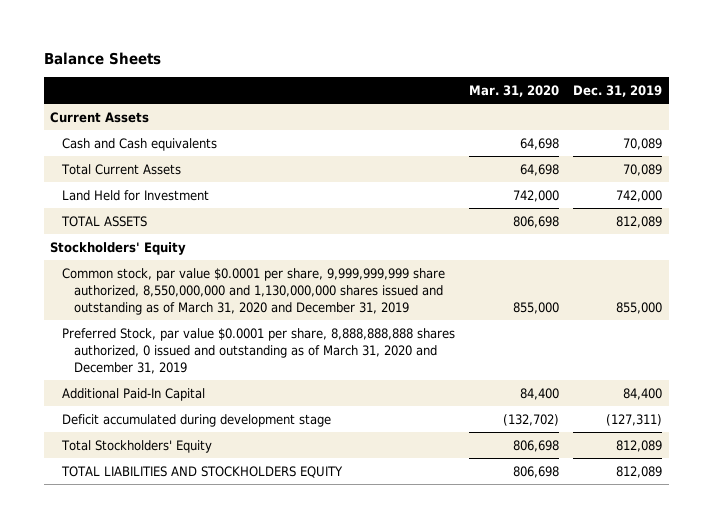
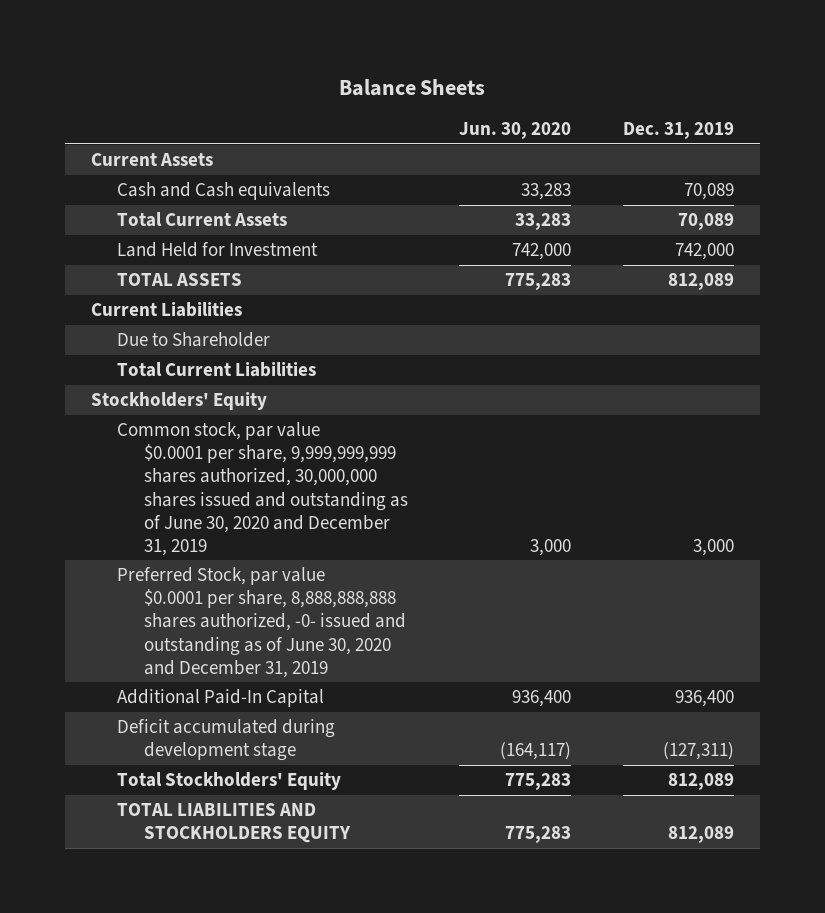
[469,84,560,97] Mar. 31, 2020 -> none
none -> [459,122,572,140] Jun. 30, 2020
none -> [90,302,242,318] Current Liabilities
none -> [117,332,271,348] Due to Shareholder
none -> [117,362,317,378] Total Current Liabilities
[62,267,446,315] Common stock, par value $0.0001 per share, 9,999,999,999 share authorized, 8,550,000,000 and 1,130,000,000 shares issued and outstanding as of March 31, 2020 and December 31, 2019 -> [117,422,408,556] Common stock, par value $0.0001 per share, 9,999,999,999 shares authorized, 30,000,000 shares issued and outstanding as of June 30, 2020 and December 31, 2019
[615,301,662,314] 855,000 -> [692,538,734,556] 3,000
[62,327,456,374] Preferred Stock, par value $0.0001 per share, 8,888,888,888 shares authorized, 0 issued and outstanding as of March 31, 2020 and December 31, 2019 -> [117,567,406,678] Preferred Stock, par value $0.0001 per share, 8,888,888,888 shares authorized, -0- issued and outstanding as of June 30, 2020 and December 31, 2019
[622,387,662,400] 84,400 -> [674,690,734,708] 936,400

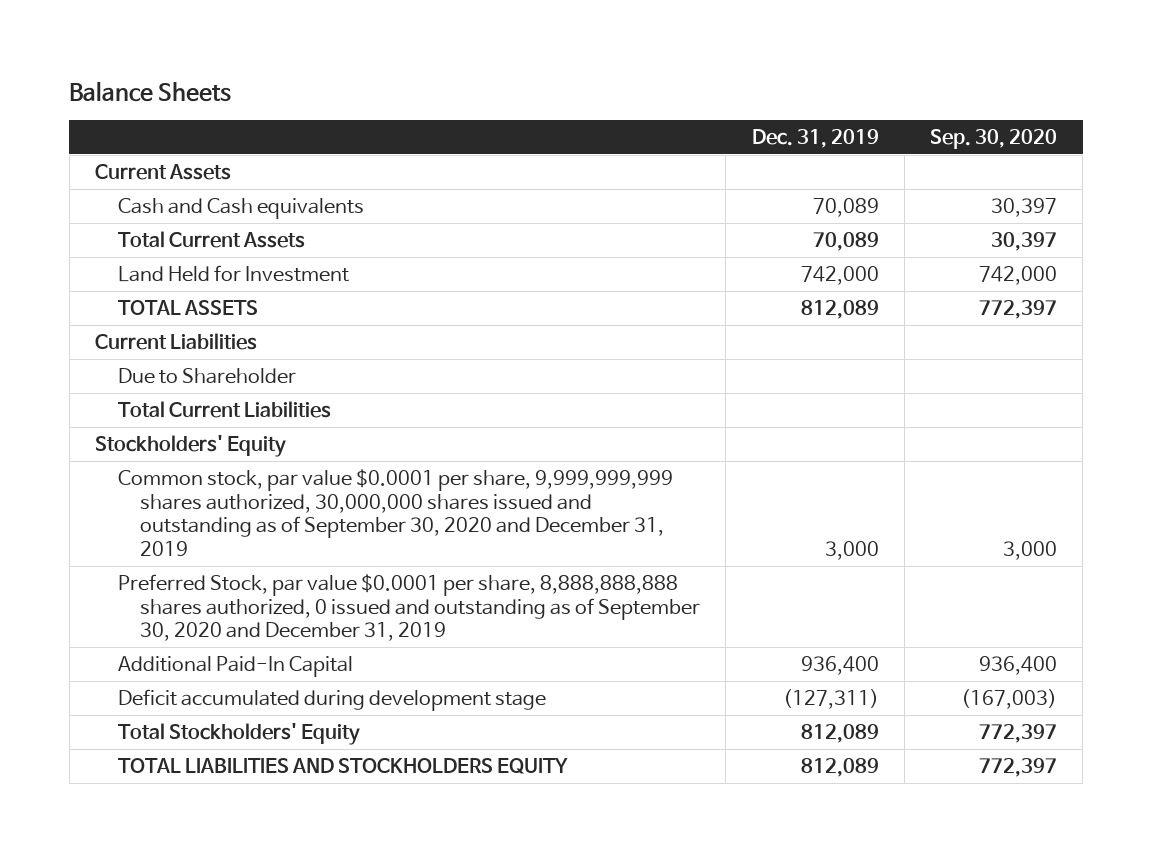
[459,122,572,140] Jun. 30, 2020 -> none
none -> [929,128,1057,149] Sep. 30, 2020
[117,422,408,556] Common stock, par value $0.0001 per share, 9,999,999,999 shares authorized, 30,000,000 shares issued and outstanding as of June 30, 2020 and December 31, 2019 -> [117,469,673,556] Common stock, par value $0.0001 per share, 9,999,999,999 shares authorized, 30,000,000 shares issued and outstanding as of September 30, 2020 and December 31, 2019
[117,567,406,678] Preferred Stock, par value $0.0001 per share, 8,888,888,888 shares authorized, -0- issued and outstanding as of June 30, 2020 and December 31, 2019 -> [117,574,701,642] Preferred Stock, par value $0.0001 per share, 8,888,888,888 shares authorized, 0 issued and outstanding as of September 30, 2020 and December 31, 2019

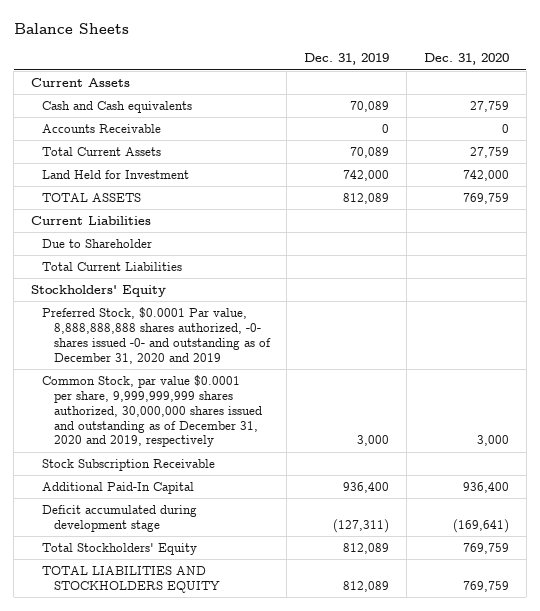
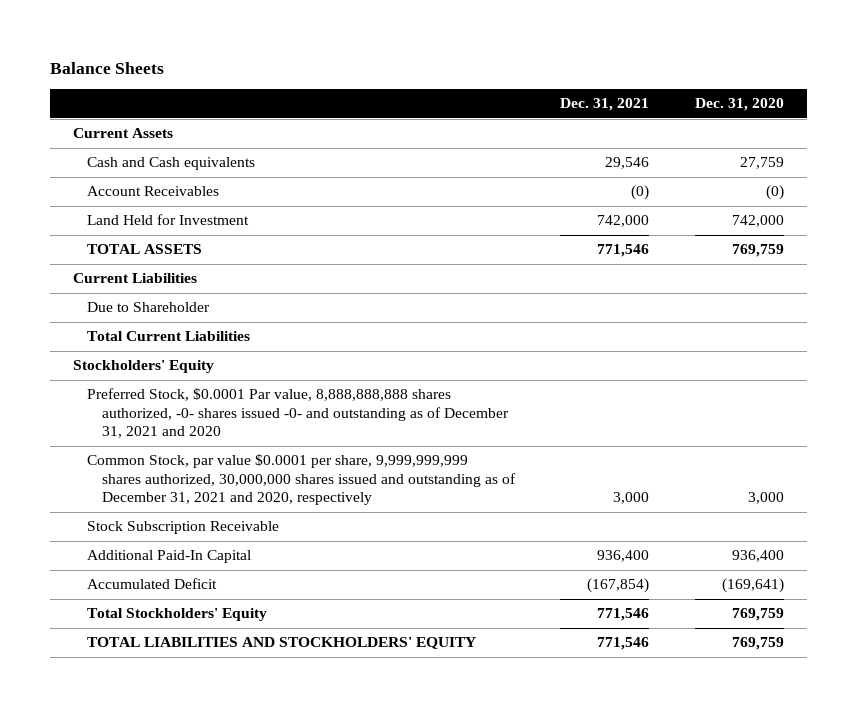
[304,53,390,66] Dec. 31, 2019 -> none
none -> [560,98,650,112] Dec. 31, 2021
[42,123,162,133] Accounts Receivable -> none
[42,146,162,156] Total Current Assets -> none
none -> [87,186,220,197] Account Receivables
[42,306,271,364] Preferred Stock, $0.0001 Par value, 8,888,888,888 shares authorized, -0- shares issued -0- and outstanding as of December 31, 2020 and 2019 -> [87,388,509,439] Preferred Stock, $0.0001 Par value, 8,888,888,888 shares authorized, -0- shares issued -0- and outstanding as of December 31, 2021 and 2020
[42,374,262,448] Common Stock, par value $0.0001 per share, 9,999,999,999 shares authorized, 30,000,000 shares issued and outstanding as of December 31, 2020 and 2019, respectively -> [87,454,516,506] Common Stock, par value $0.0001 per share, 9,999,999,999 shares authorized, 30,000,000 shares issued and outstanding as of December 31, 2021 and 2020, respectively
[42,504,198,532] Deficit accumulated during development stage -> [87,578,218,590] Accumulated Deficit
[42,565,220,593] TOTAL LIABILITIES AND STOCKHOLDERS EQUITY -> [87,637,477,650] TOTAL LIABILITIES AND STOCKHOLDERS' EQUITY

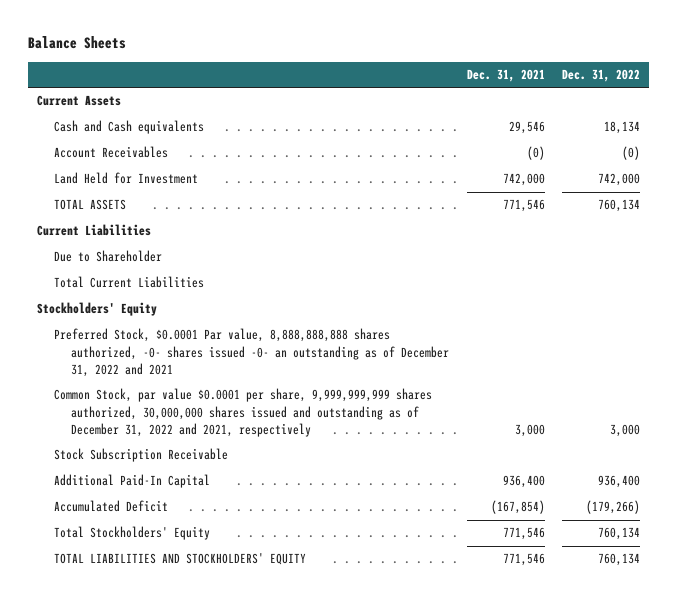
[695,98,785,112] Dec. 31, 2020 -> none
none -> [562,69,641,83] Dec. 31, 2022
[87,388,509,439] Preferred Stock, $0.0001 Par value, 8,888,888,888 shares authorized, -0- shares issued -0- and outstanding as of December 31, 2021 and 2020 -> [53,328,449,377] Preferred Stock, $0.0001 Par value, 8,888,888,888 shares authorized, -0- shares issued -0- an outstanding as of December 31, 2022 and 2021
[87,454,516,506] Common Stock, par value $0.0001 per share, 9,999,999,999 shares authorized, 30,000,000 shares issued and outstanding as of December 31, 2021 and 2020, respectively -> [53,388,432,437] Common Stock, par value $0.0001 per share, 9,999,999,999 shares authorized, 30,000,000 shares issued and outstanding as of December 31, 2022 and 2021, respectively

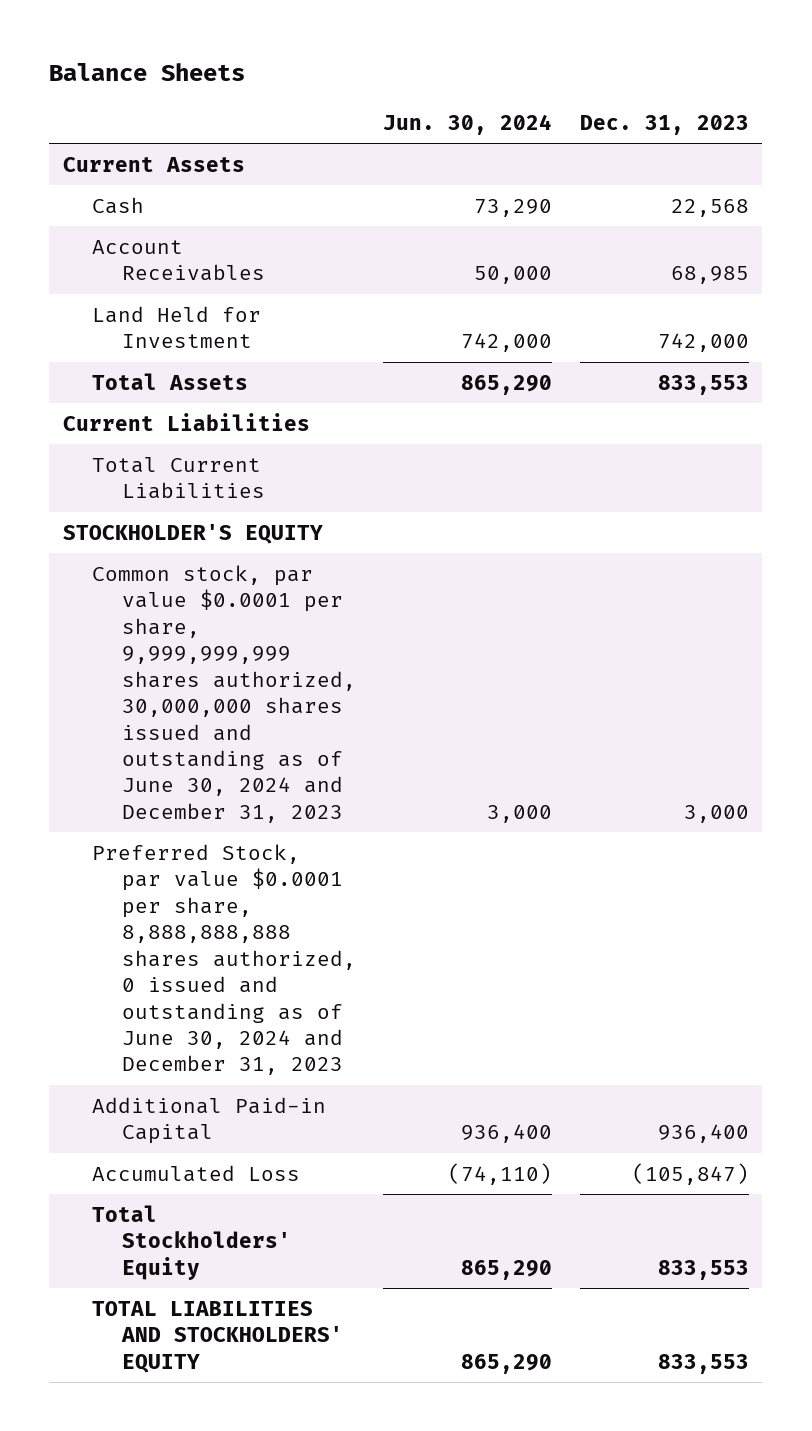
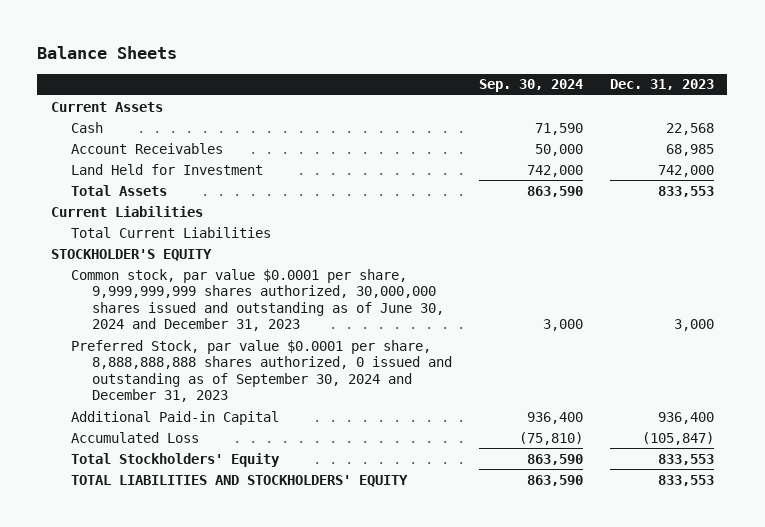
[383,113,553,135] Jun. 30, 2024 -> none
none -> [478,79,583,93] Sep. 30, 2024
[92,843,356,1076] Preferred Stock, par value $0.0001 per share, 8,888,888,888 shares authorized, 0 issued and outstanding as of June 30, 2024 and December 31, 2023 -> [71,339,452,403] Preferred Stock, par value $0.0001 per share, 8,888,888,888 shares authorized, 0 issued and outstanding as of September 30, 2024 and December 31, 2023

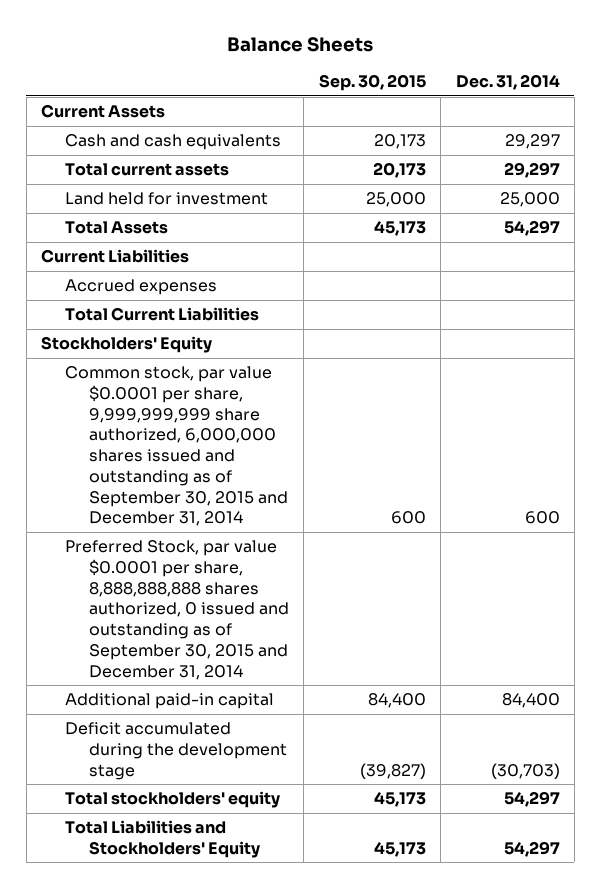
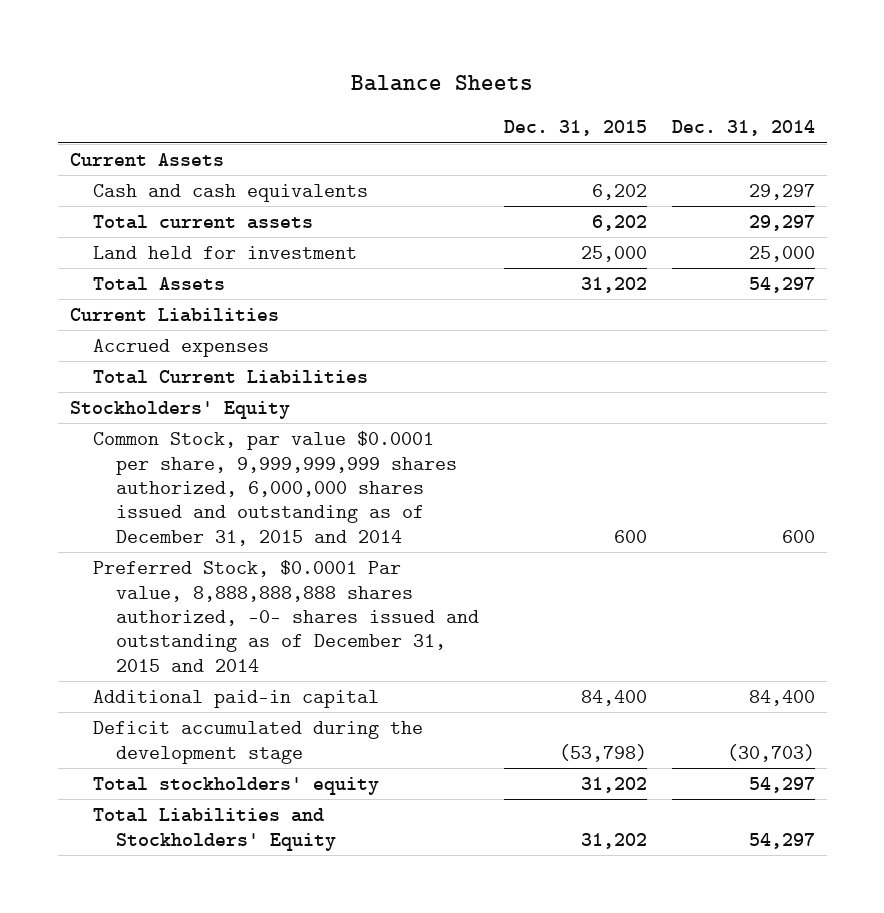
[318,74,426,92] Sep. 30, 2015 -> none
none -> [503,120,647,137] Dec. 31, 2015
[64,366,288,527] Common stock, par value $0.0001 per share, 9,999,999,999 share authorized, 6,000,000 shares issued and outstanding as of September 30, 2015 and December 31, 2014 -> [93,431,458,546] Common Stock, par value $0.0001 per share, 9,999,999,999 shares authorized, 6,000,000 shares issued and outstanding as of December 31, 2015 and 2014
[64,540,289,680] Preferred Stock, par value $0.0001 per share, 8,888,888,888 shares authorized, 0 issued and outstanding as of September 30, 2015 and December 31, 2014 -> [93,560,480,672] Preferred Stock, $0.0001 Par value, 8,888,888,888 shares authorized, -0- shares issued and outstanding as of December 31, 2015 and 2014

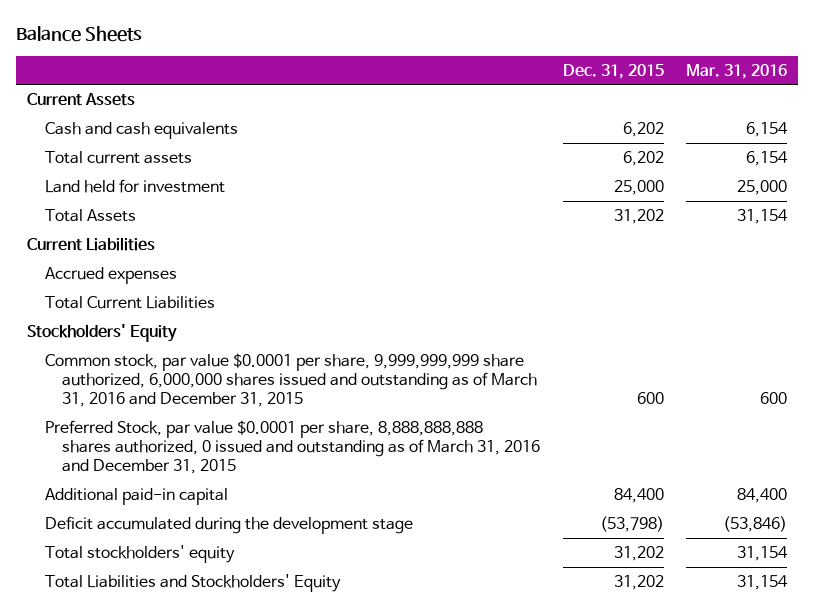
[671,120,815,137] Dec. 31, 2014 -> none
none -> [686,63,788,79] Mar. 31, 2016
[93,431,458,546] Common Stock, par value $0.0001 per share, 9,999,999,999 shares authorized, 6,000,000 shares issued and outstanding as of December 31, 2015 and 2014 -> [44,352,538,408] Common stock, par value $0.0001 per share, 9,999,999,999 share authorized, 6,000,000 shares issued and outstanding as of March 31, 2016 and December 31, 2015
[93,560,480,672] Preferred Stock, $0.0001 Par value, 8,888,888,888 shares authorized, -0- shares issued and outstanding as of December 31, 2015 and 2014 -> [44,419,541,475] Preferred Stock, par value $0.0001 per share, 8,888,888,888 shares authorized, 0 issued and outstanding as of March 31, 2016 and December 31, 2015

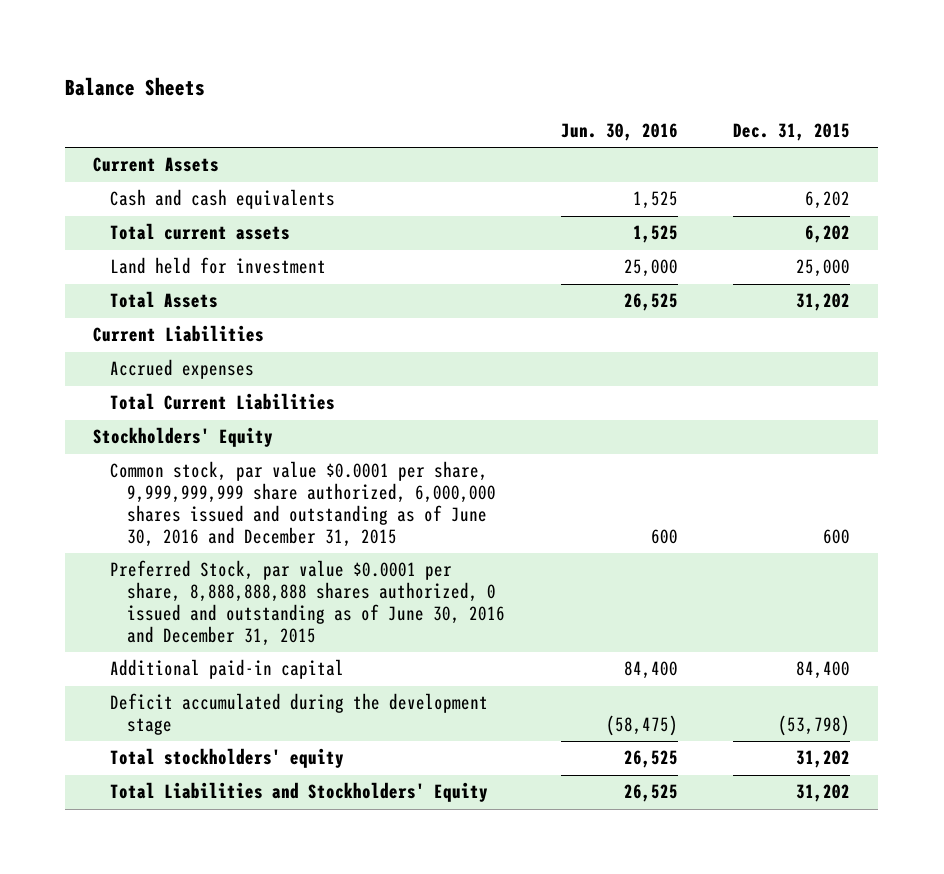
[686,63,788,79] Mar. 31, 2016 -> none
none -> [560,122,678,141] Jun. 30, 2016
[44,352,538,408] Common stock, par value $0.0001 per share, 9,999,999,999 share authorized, 6,000,000 shares issued and outstanding as of March 31, 2016 and December 31, 2015 -> [110,461,497,547] Common stock, par value $0.0001 per share, 9,999,999,999 share authorized, 6,000,000 shares issued and outstanding as of June 30, 2016 and December 31, 2015
[44,419,541,475] Preferred Stock, par value $0.0001 per share, 8,888,888,888 shares authorized, 0 issued and outstanding as of March 31, 2016 and December 31, 2015 -> [110,560,506,646] Preferred Stock, par value $0.0001 per share, 8,888,888,888 shares authorized, 0 issued and outstanding as of June 30, 2016 and December 31, 2015

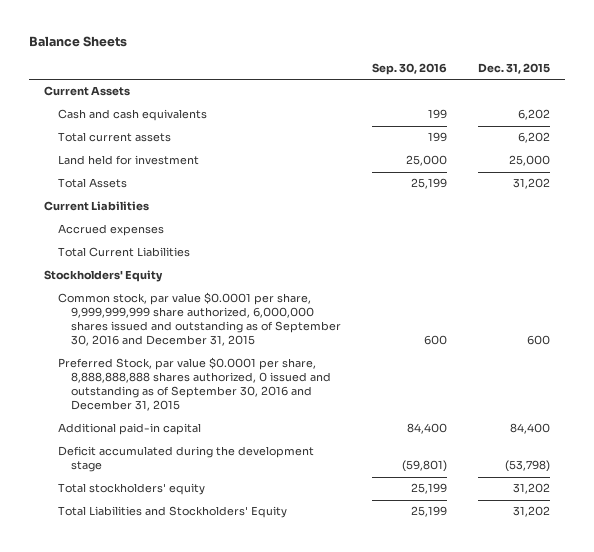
[560,122,678,141] Jun. 30, 2016 -> none
none -> [371,62,447,75] Sep. 30, 2016
[110,461,497,547] Common stock, par value $0.0001 per share, 9,999,999,999 share authorized, 6,000,000 shares issued and outstanding as of June 30, 2016 and December 31, 2015 -> [57,292,342,347] Common stock, par value $0.0001 per share, 9,999,999,999 share authorized, 6,000,000 shares issued and outstanding as of September 30, 2016 and December 31, 2015
[110,560,506,646] Preferred Stock, par value $0.0001 per share, 8,888,888,888 shares authorized, 0 issued and outstanding as of June 30, 2016 and December 31, 2015 -> [57,357,332,412] Preferred Stock, par value $0.0001 per share, 8,888,888,888 shares authorized, 0 issued and outstanding as of September 30, 2016 and December 31, 2015

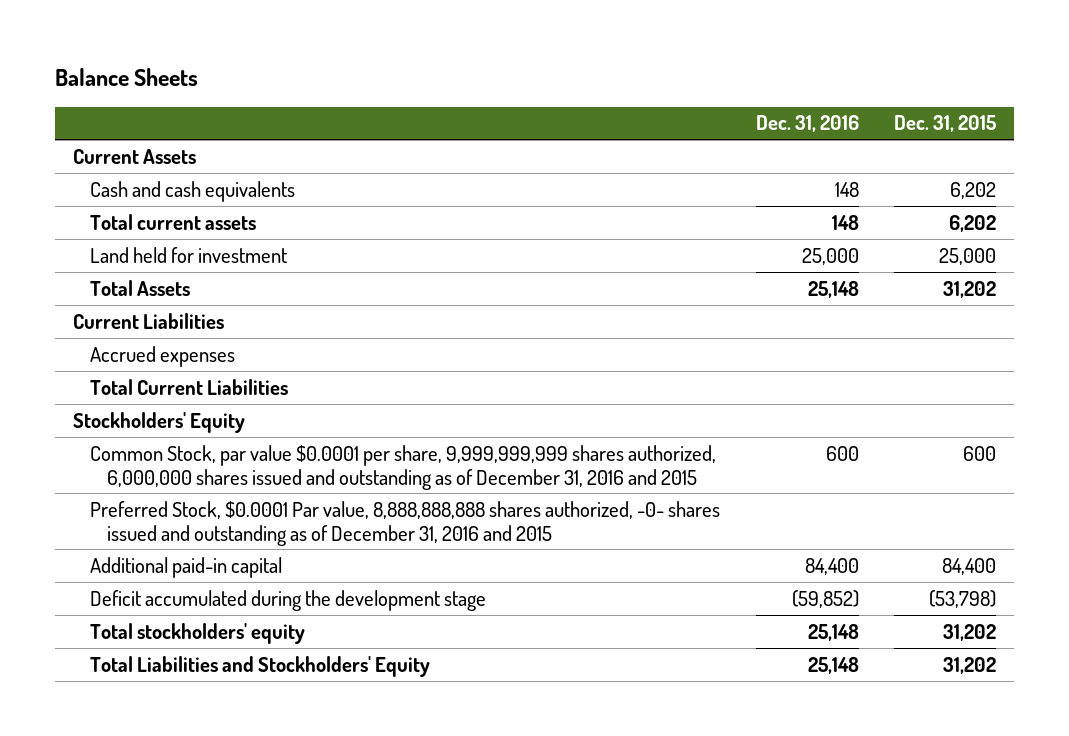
[371,62,447,75] Sep. 30, 2016 -> none
none -> [755,115,859,133] Dec. 31, 2016
[57,292,342,347] Common stock, par value $0.0001 per share, 9,999,999,999 share authorized, 6,000,000 shares issued and outstanding as of September 30, 2016 and December 31, 2015 -> [89,444,716,490] Common Stock, par value $0.0001 per share, 9,999,999,999 shares authorized, 6,000,000 shares issued and outstanding as of December 31, 2016 and 2015
[57,357,332,412] Preferred Stock, par value $0.0001 per share, 8,888,888,888 shares authorized, 0 issued and outstanding as of September 30, 2016 and December 31, 2015 -> [89,500,720,546] Preferred Stock, $0.0001 Par value, 8,888,888,888 shares authorized, -0- shares issued and outstanding as of December 31, 2016 and 2015

